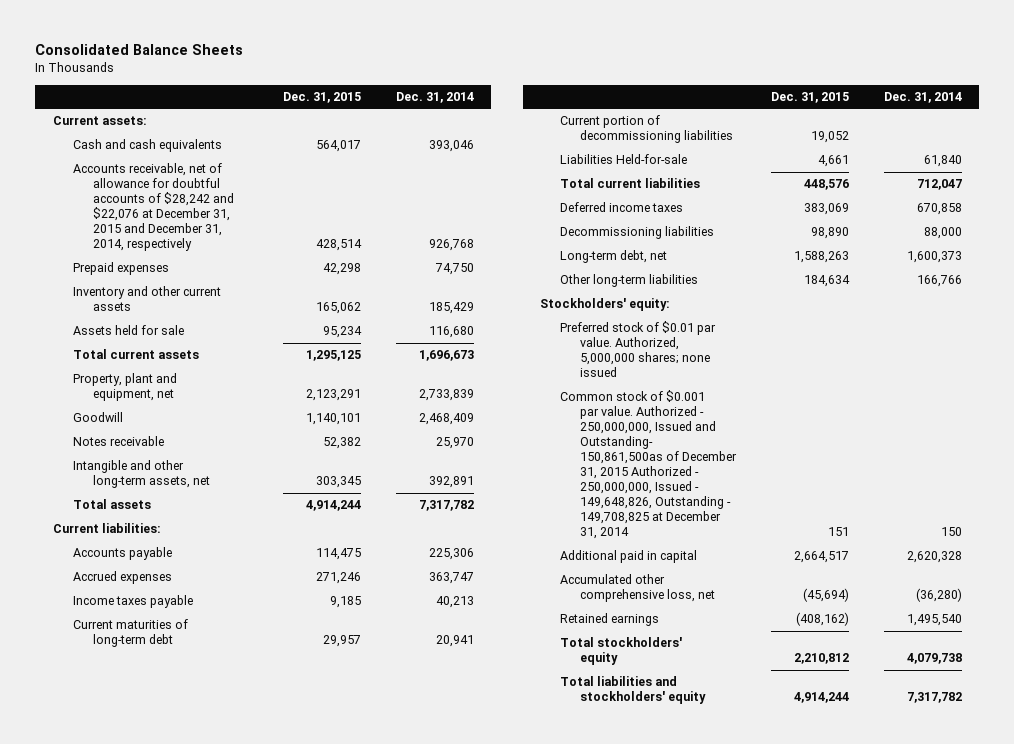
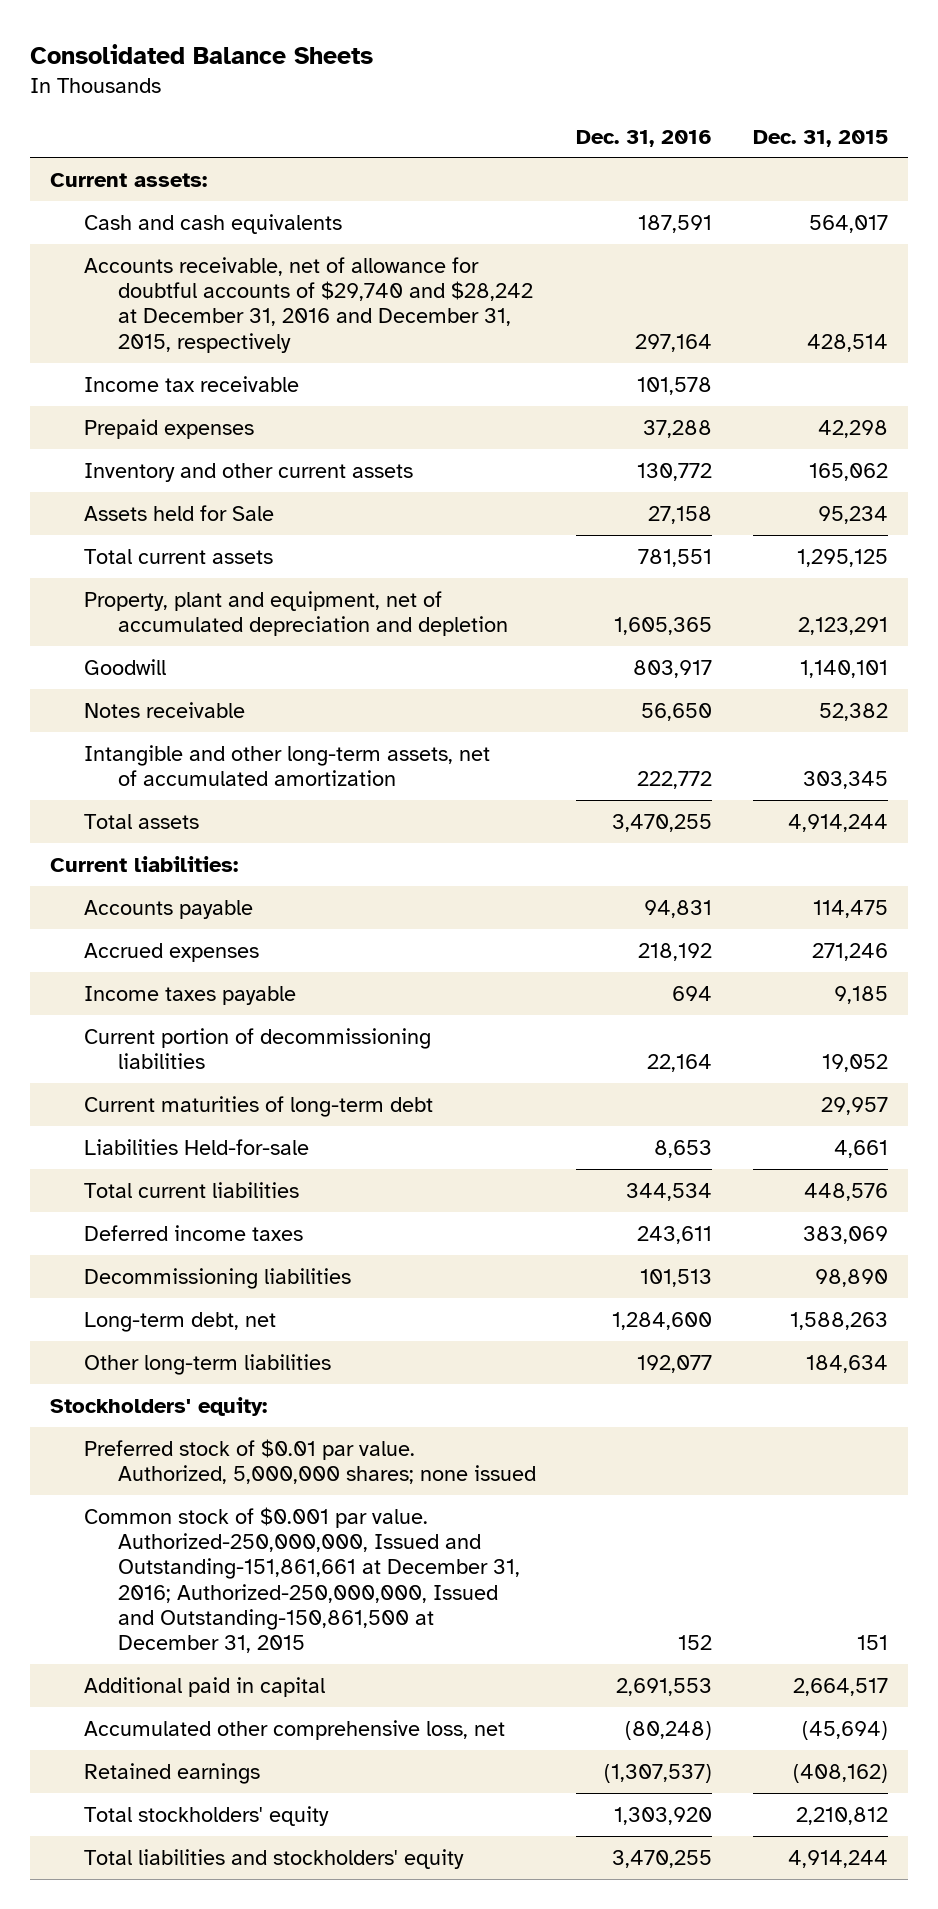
[395,91,474,103] Dec. 31, 2014 -> none
none -> [576,129,713,147] Dec. 31, 2016
[72,163,234,252] Accounts receivable, net of allowance for doubtful accounts of $28,242 and $22,076 at December 31, 2015 and December 31, 2014, respectively -> [84,256,534,353] Accounts receivable, net of allowance for doubtful accounts of $29,740 and $28,242 at December 31, 2016 and December 31, 2015, respectively
none -> [84,375,300,392] Income tax receivable
[72,325,184,336] Assets held for sale -> [84,504,275,521] Assets held for Sale
[72,373,177,402] Property, plant and equipment, net -> [84,590,509,637] Property, plant and equipment, net of accumulated depreciation and depletion
[72,460,210,489] Intangible and other long-term assets, net -> [84,744,491,787] Intangible and other long-term assets, net of accumulated amortization
[72,619,188,648] Current maturities of long-term debt -> [84,1095,434,1117] Current maturities of long-term debt
[560,390,738,540] Common stock of $0.001 par value. Authorized - 250,000,000, Issued and Outstanding- 150,861,500as of December 31, 2015 Authorized - 250,000,000, Issued - 149,648,826, Outstanding - 149,708,825 at December 31, 2014 -> [84,1506,521,1654] Common stock of $0.001 par value. Authorized-250,000,000, Issued and Outstanding-151,861,661 at December 31, 2016; Authorized-250,000,000, Issued and Outstanding-150,861,500 at December 31, 2015

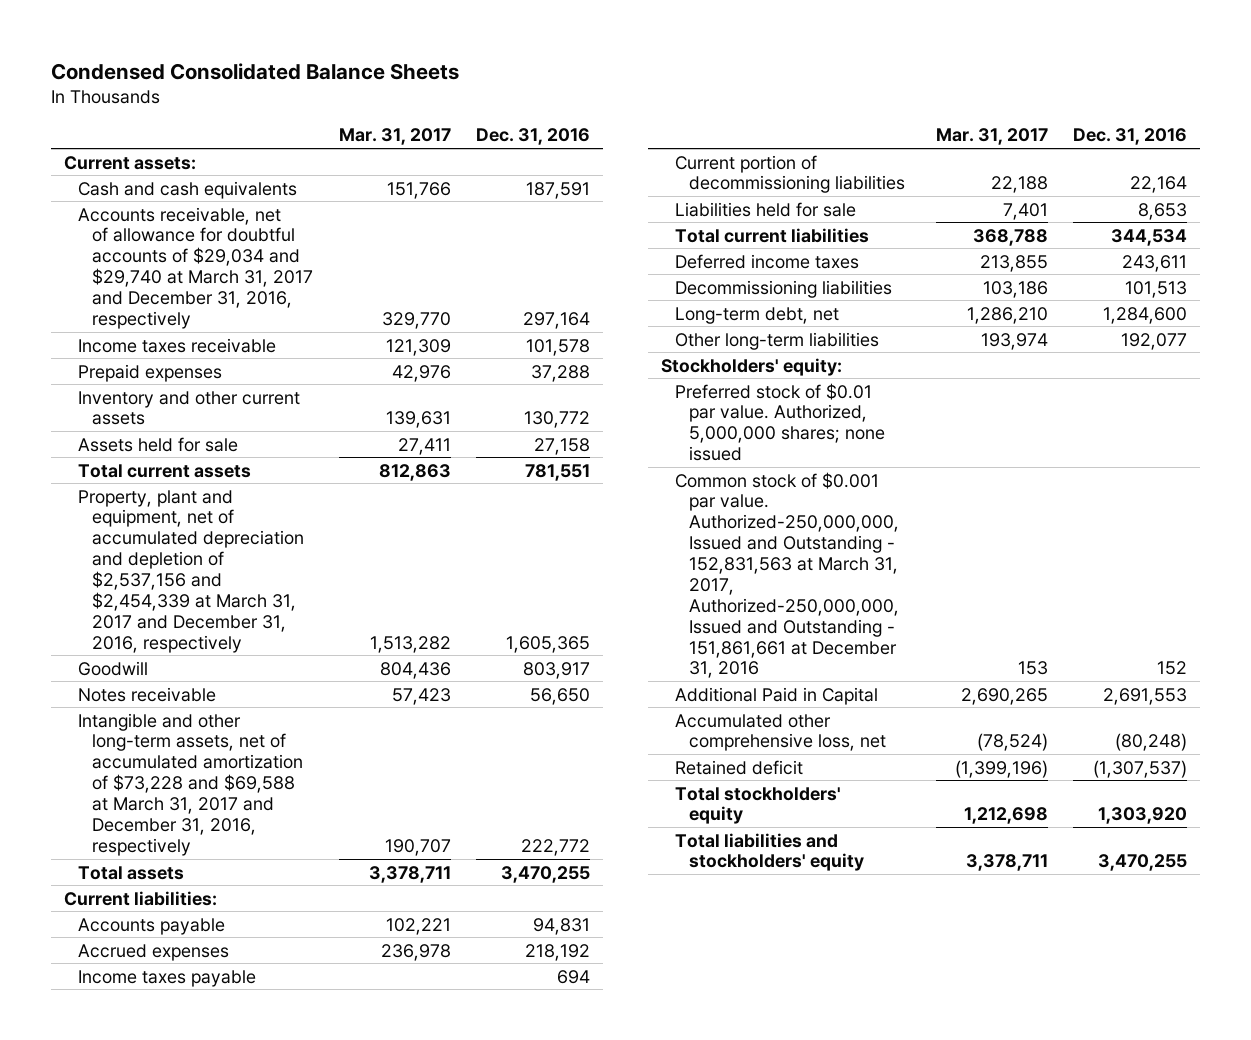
[29,43,373,64] Consolidated Balance Sheets -> [50,63,459,81] Condensed Consolidated Balance Sheets
[752,129,888,147] Dec. 31, 2015 -> none
none -> [338,128,451,146] Mar. 31, 2017
[84,256,534,353] Accounts receivable, net of allowance for doubtful accounts of $29,740 and $28,242 at December 31, 2016 and December 31, 2015, respectively -> [77,206,314,329] Accounts receivable, net of allowance for doubtful accounts of $29,034 and $29,740 at March 31, 2017 and December 31, 2016, respectively
[84,375,300,392] Income tax receivable -> [77,337,276,353] Income taxes receivable
[84,504,275,521] Assets held for Sale -> [77,436,238,452] Assets held for sale
[84,590,509,637] Property, plant and equipment, net of accumulated depreciation and depletion -> [77,489,305,653] Property, plant and equipment, net of accumulated depreciation and depletion of $2,537,156 and $2,454,339 at March 31, 2017 and December 31, 2016, respectively
[84,744,491,787] Intangible and other long-term assets, net of accumulated amortization -> [77,712,304,856] Intangible and other long-term assets, net of accumulated amortization of $73,228 and $69,588 at March 31, 2017 and December 31, 2016, respectively
[84,1095,434,1117] Current maturities of long-term debt -> none
[84,1138,310,1155] Liabilities Held-for-sale -> [675,201,857,217] Liabilities held for sale
[84,1506,521,1654] Common stock of $0.001 par value. Authorized-250,000,000, Issued and Outstanding-151,861,661 at December 31, 2016; Authorized-250,000,000, Issued and Outstanding-150,861,500 at December 31, 2015 -> [675,471,900,679] Common stock of $0.001 par value. Authorized-250,000,000, Issued and Outstanding - 152,831,563 at March 31, 2017, Authorized-250,000,000, Issued and Outstanding - 151,861,661 at December 31, 2016
[84,1676,326,1697] Additional paid in capital -> [675,686,879,705] Additional Paid in Capital
[84,1762,261,1784] Retained earnings -> [675,759,804,775] Retained deficit

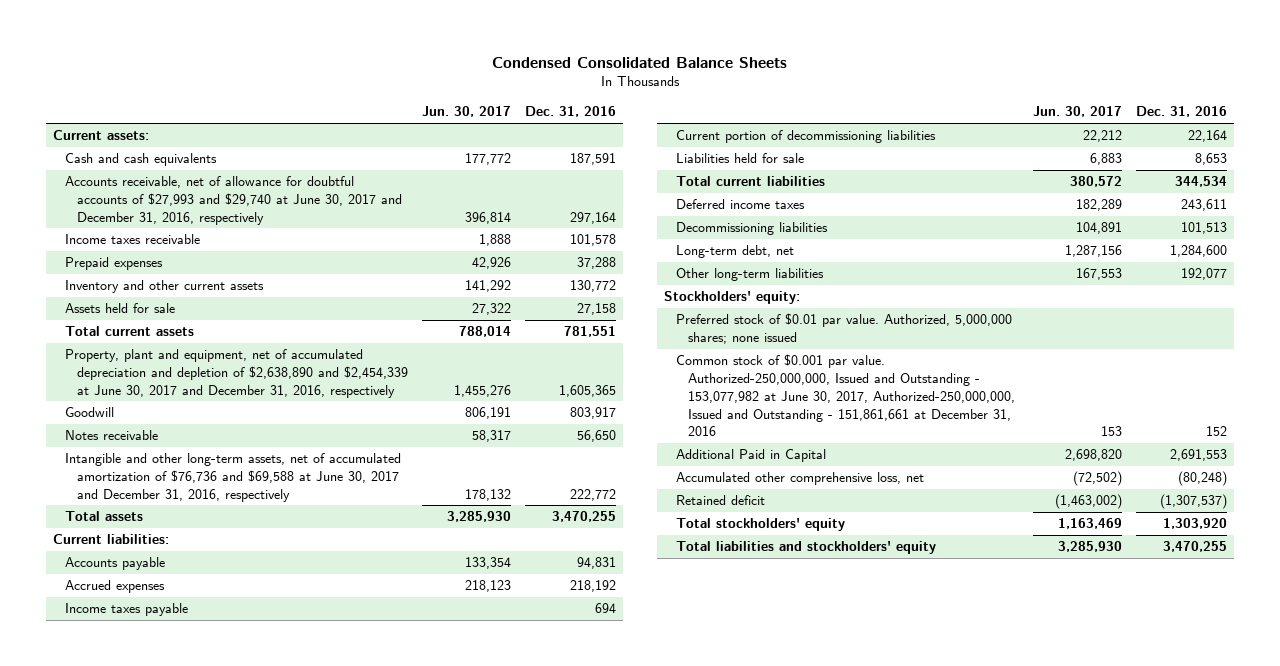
[338,128,451,146] Mar. 31, 2017 -> none
none -> [421,106,511,118] Jun. 30, 2017
[77,206,314,329] Accounts receivable, net of allowance for doubtful accounts of $29,034 and $29,740 at March 31, 2017 and December 31, 2016, respectively -> [65,176,402,225] Accounts receivable, net of allowance for doubtful accounts of $27,993 and $29,740 at June 30, 2017 and December 31, 2016, respectively
[77,489,305,653] Property, plant and equipment, net of accumulated depreciation and depletion of $2,537,156 and $2,454,339 at March 31, 2017 and December 31, 2016, respectively -> [65,349,408,398] Property, plant and equipment, net of accumulated depreciation and depletion of $2,638,890 and $2,454,339 at June 30, 2017 and December 31, 2016, respectively
[77,712,304,856] Intangible and other long-term assets, net of accumulated amortization of $73,228 and $69,588 at March 31, 2017 and December 31, 2016, respectively -> [65,453,402,502] Intangible and other long-term assets, net of accumulated amortization of $76,736 and $69,588 at June 30, 2017 and December 31, 2016, respectively
[675,471,900,679] Common stock of $0.001 par value. Authorized-250,000,000, Issued and Outstanding - 152,831,563 at March 31, 2017, Authorized-250,000,000, Issued and Outstanding - 151,861,661 at December 31, 2016 -> [675,354,1015,437] Common stock of $0.001 par value. Authorized-250,000,000, Issued and Outstanding - 153,077,982 at June 30, 2017, Authorized-250,000,000, Issued and Outstanding - 151,861,661 at December 31, 2016

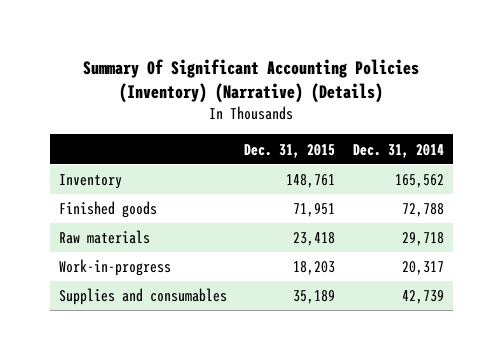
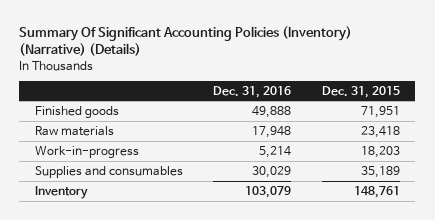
[353,143,445,158] Dec. 31, 2014 -> none
none -> [213,85,292,98] Dec. 31, 2016
[58,174,122,190] Inventory -> [34,185,88,199] Inventory

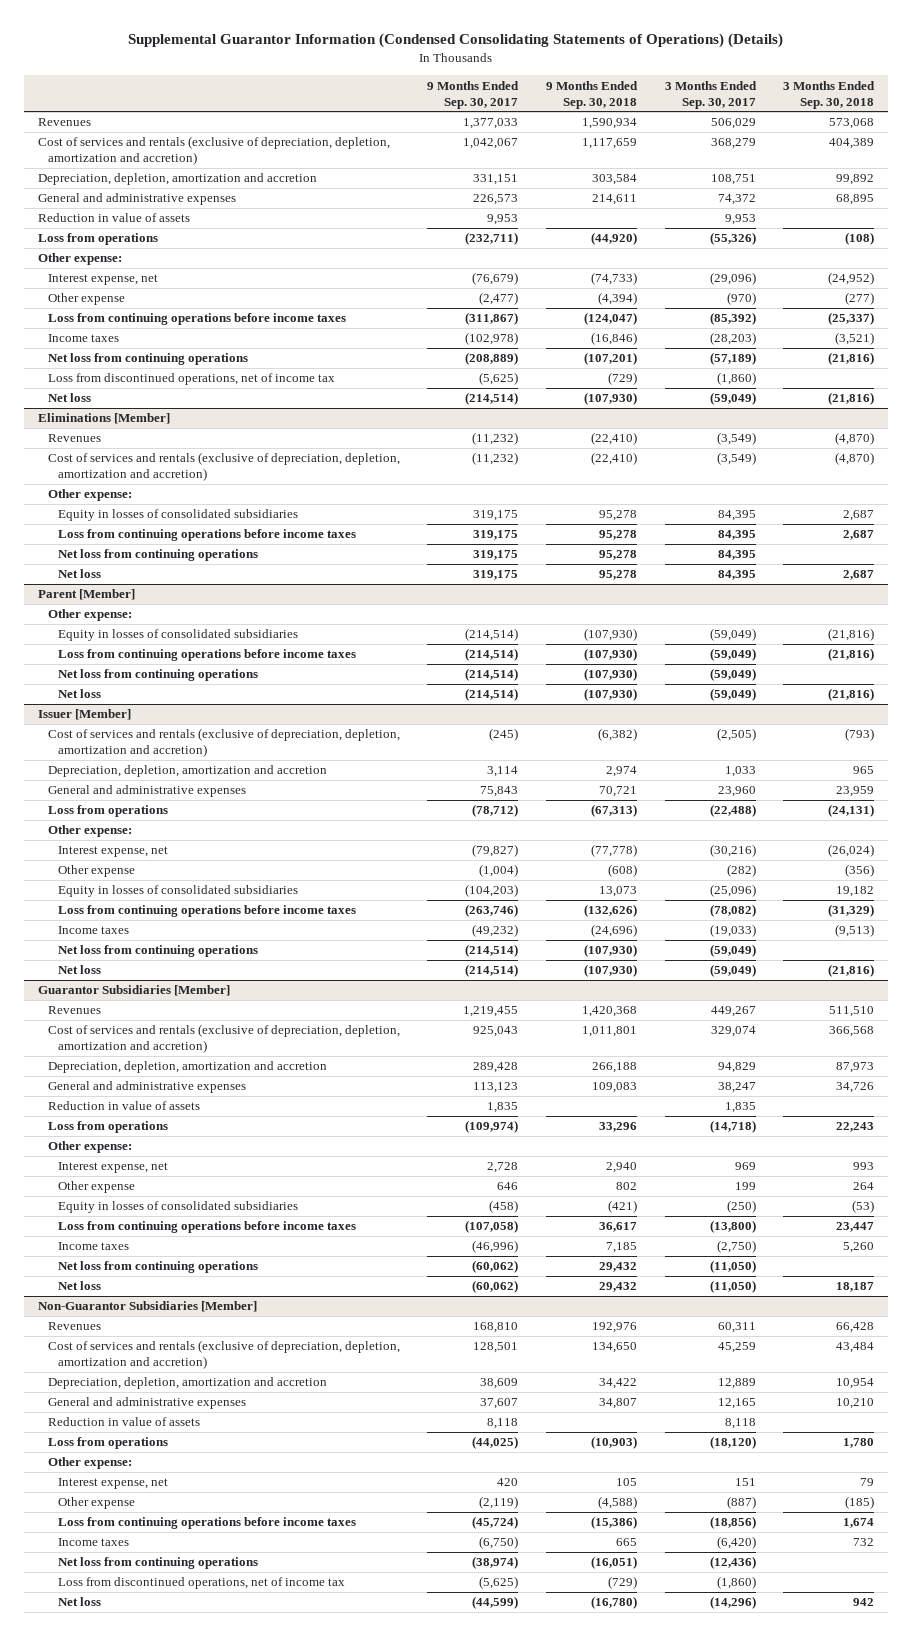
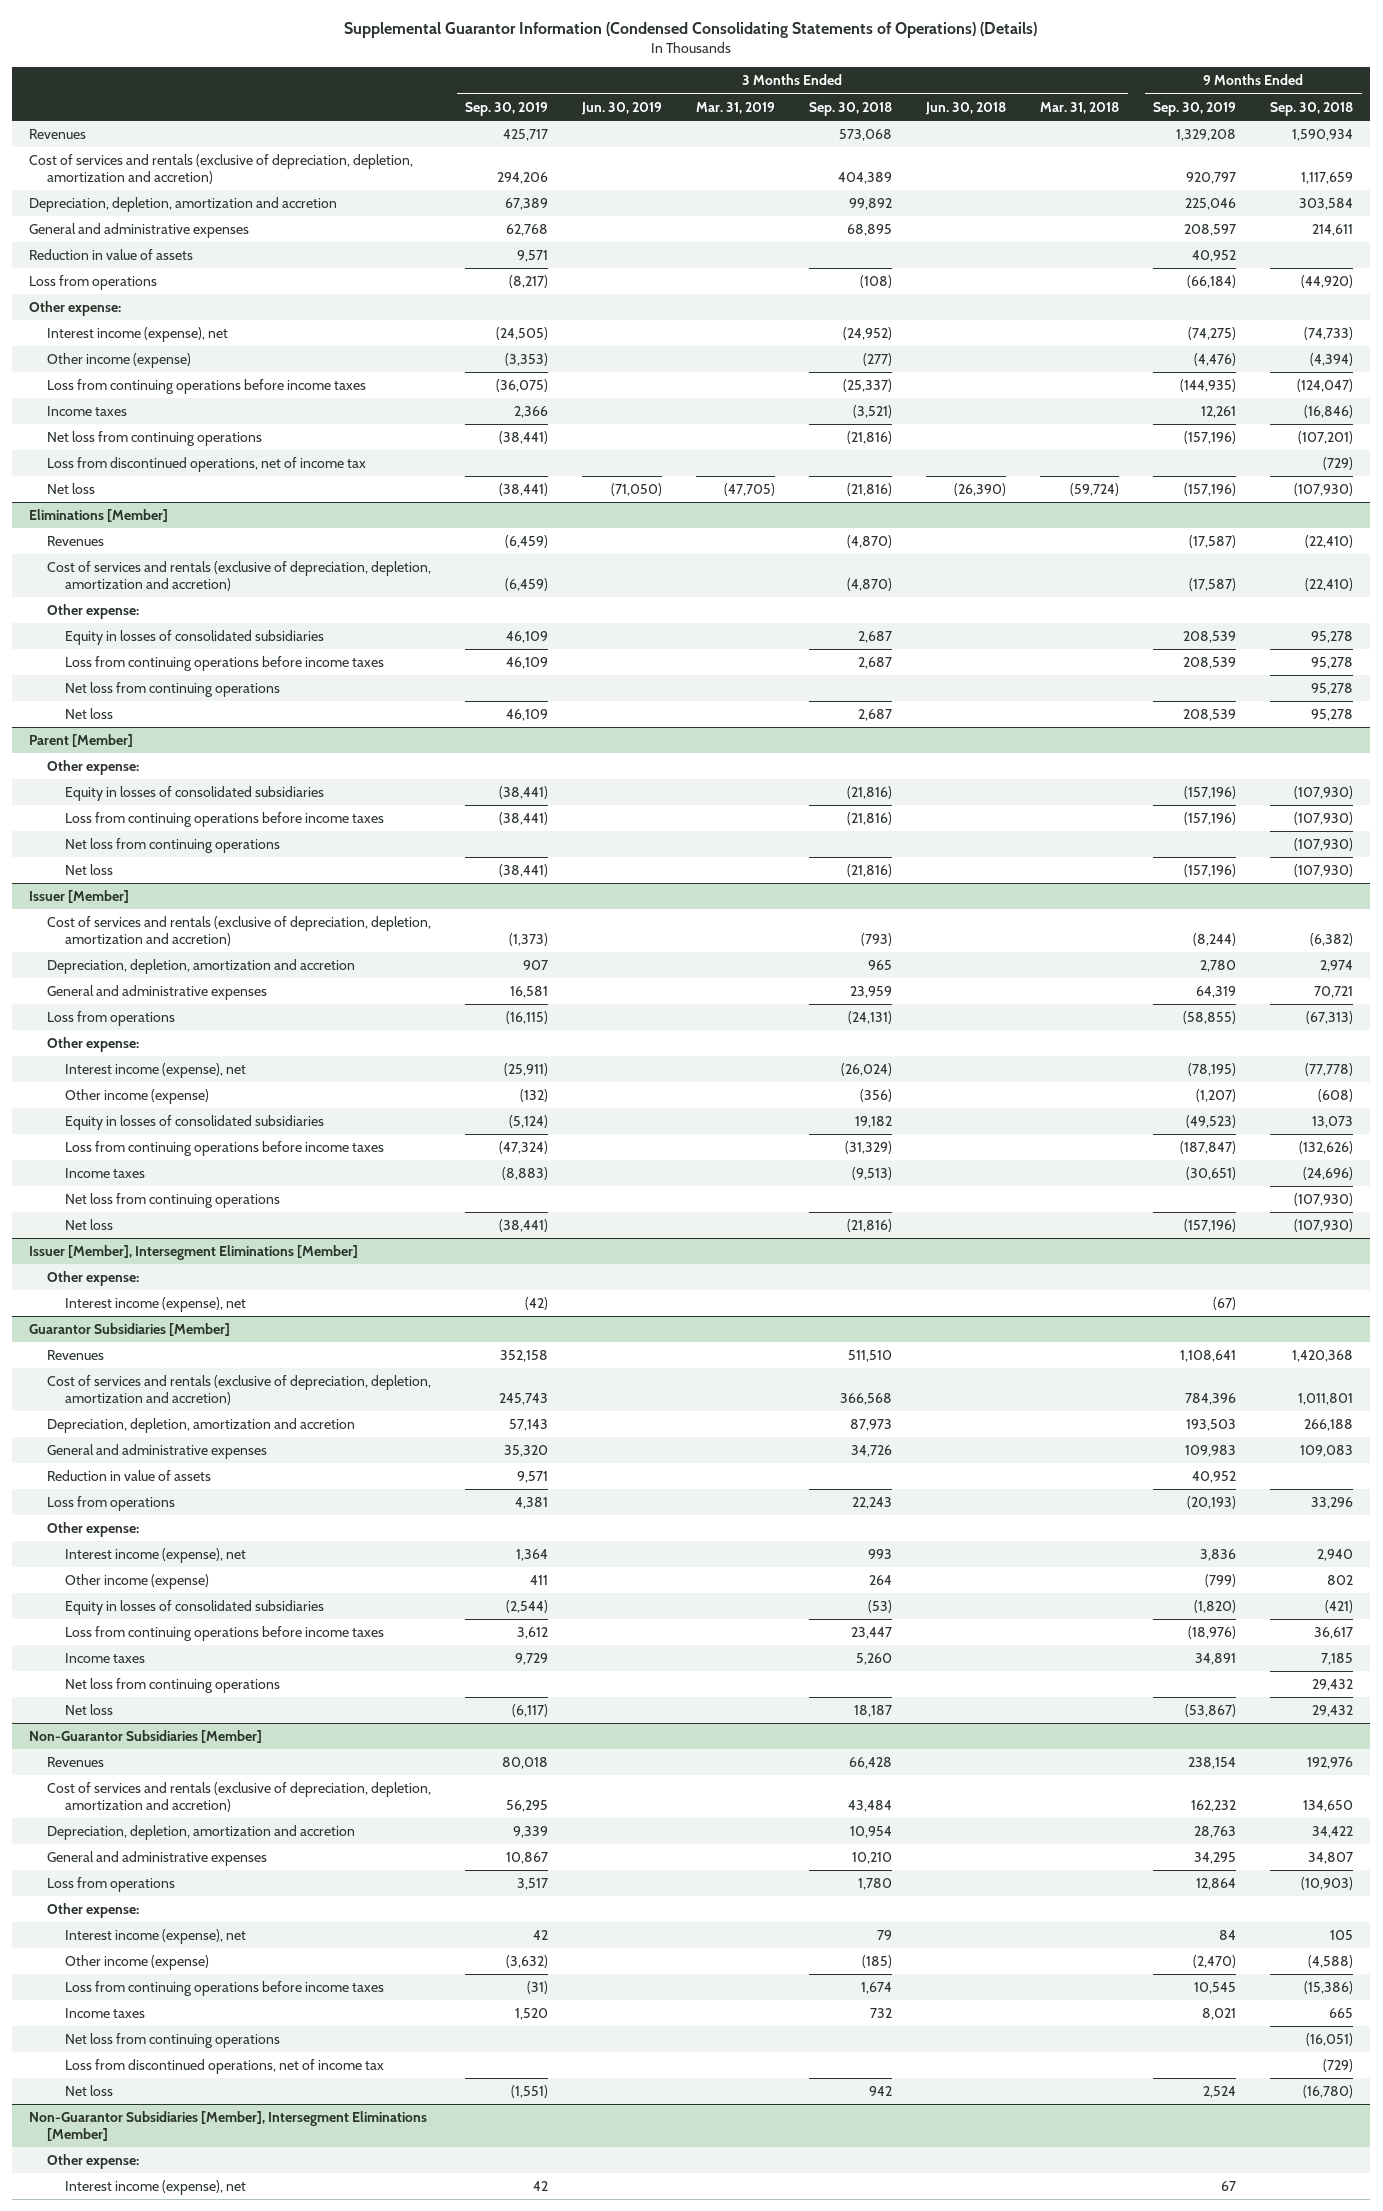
[427,80,520,109] 9 Months Ended Sep. 30, 2017 -> none
[664,80,757,109] 3 Months Ended Sep. 30, 2017 -> none
none -> [465,101,549,116] Sep. 30, 2019
none -> [581,101,663,115] Jun. 30, 2019
none -> [696,101,776,114] Mar. 31, 2019
none -> [925,101,1007,115] Jun. 30, 2018
none -> [1040,101,1120,114] Mar. 31, 2018
none -> [1153,101,1237,116] Sep. 30, 2019
[47,274,158,286] Interest expense, net -> [47,327,229,343] Interest income (expense), net
[47,293,125,306] Other expense -> [47,353,192,369] Other income (expense)
[57,846,168,858] Interest expense, net -> [64,1063,246,1079] Interest income (expense), net
[57,865,135,878] Other expense -> [64,1089,209,1105] Other income (expense)
none -> [29,1245,359,1261] Issuer [Member], Intersegment Eliminations [Member]
none -> [47,1271,140,1287] Other expense:
none -> [64,1297,246,1313] Interest income (expense), net
[57,1162,168,1174] Interest expense, net -> [64,1548,246,1564] Interest income (expense), net
[57,1181,135,1194] Other expense -> [64,1574,209,1590] Other income (expense)
[47,1417,200,1427] Reduction in value of assets -> none
[57,1478,168,1490] Interest expense, net -> [64,1929,246,1945] Interest income (expense), net
[57,1497,135,1510] Other expense -> [64,1955,209,1971] Other income (expense)
none -> [29,2111,428,2141] Non-Guarantor Subsidiaries [Member], Intersegment Eliminations [Member]
none -> [47,2154,140,2170] Other expense:
none -> [64,2180,246,2196] Interest income (expense), net

